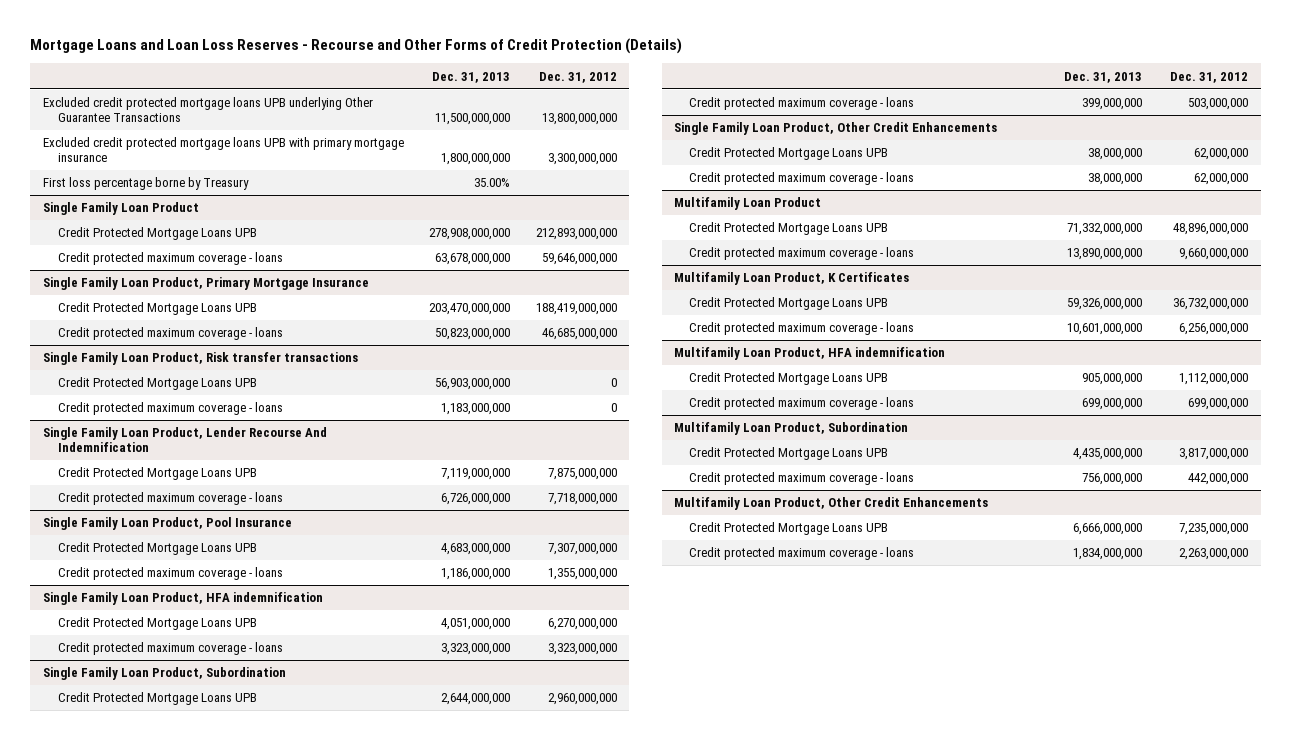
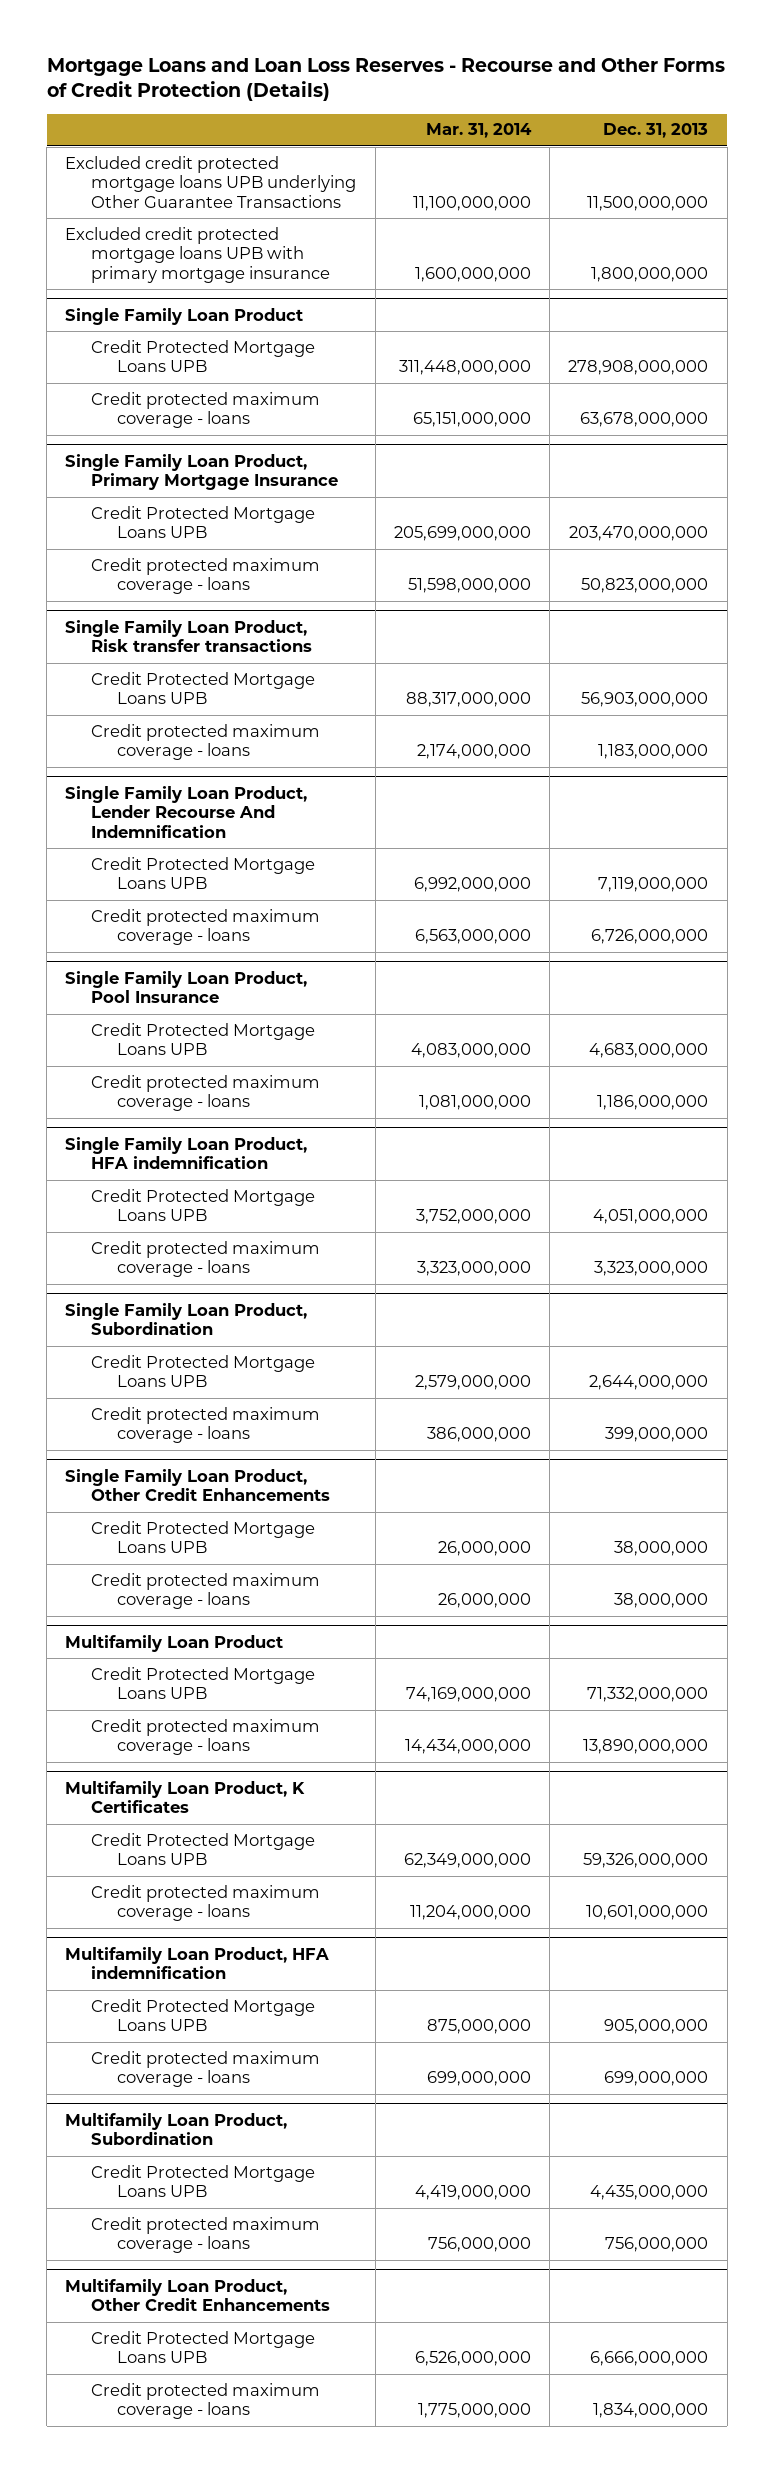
[538,71,617,83] Dec. 31, 2012 -> none
none -> [425,123,532,139] Mar. 31, 2014
[43,177,250,191] First loss percentage borne by Treasury -> none

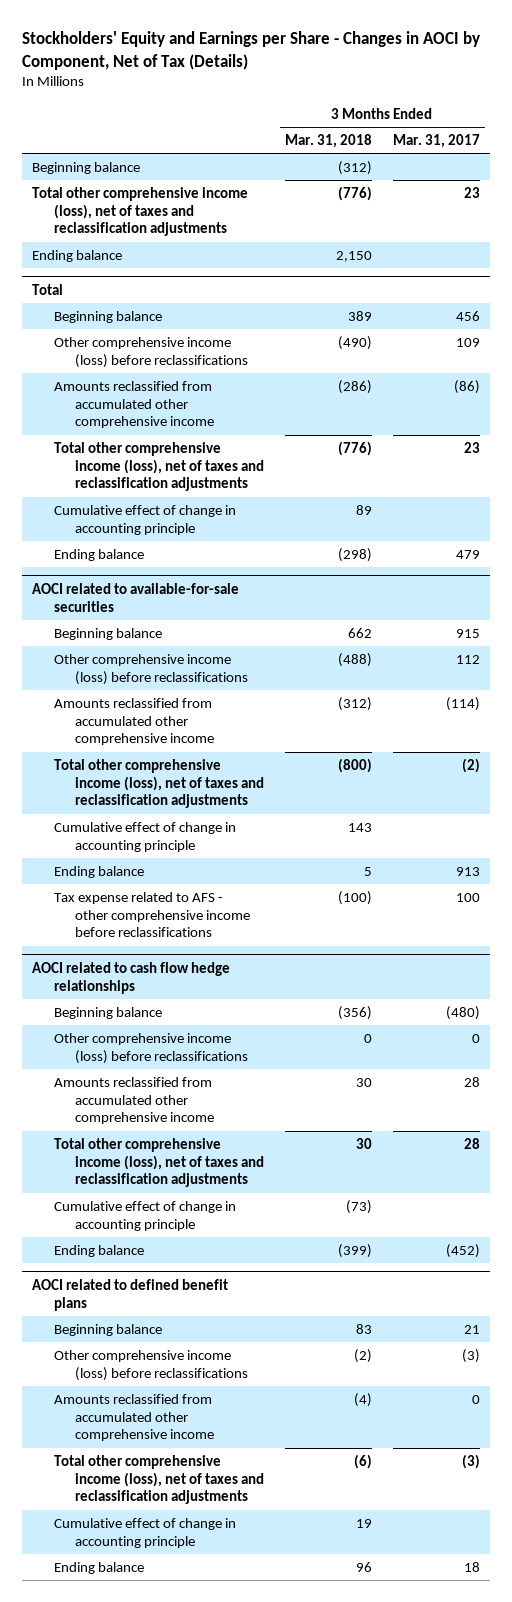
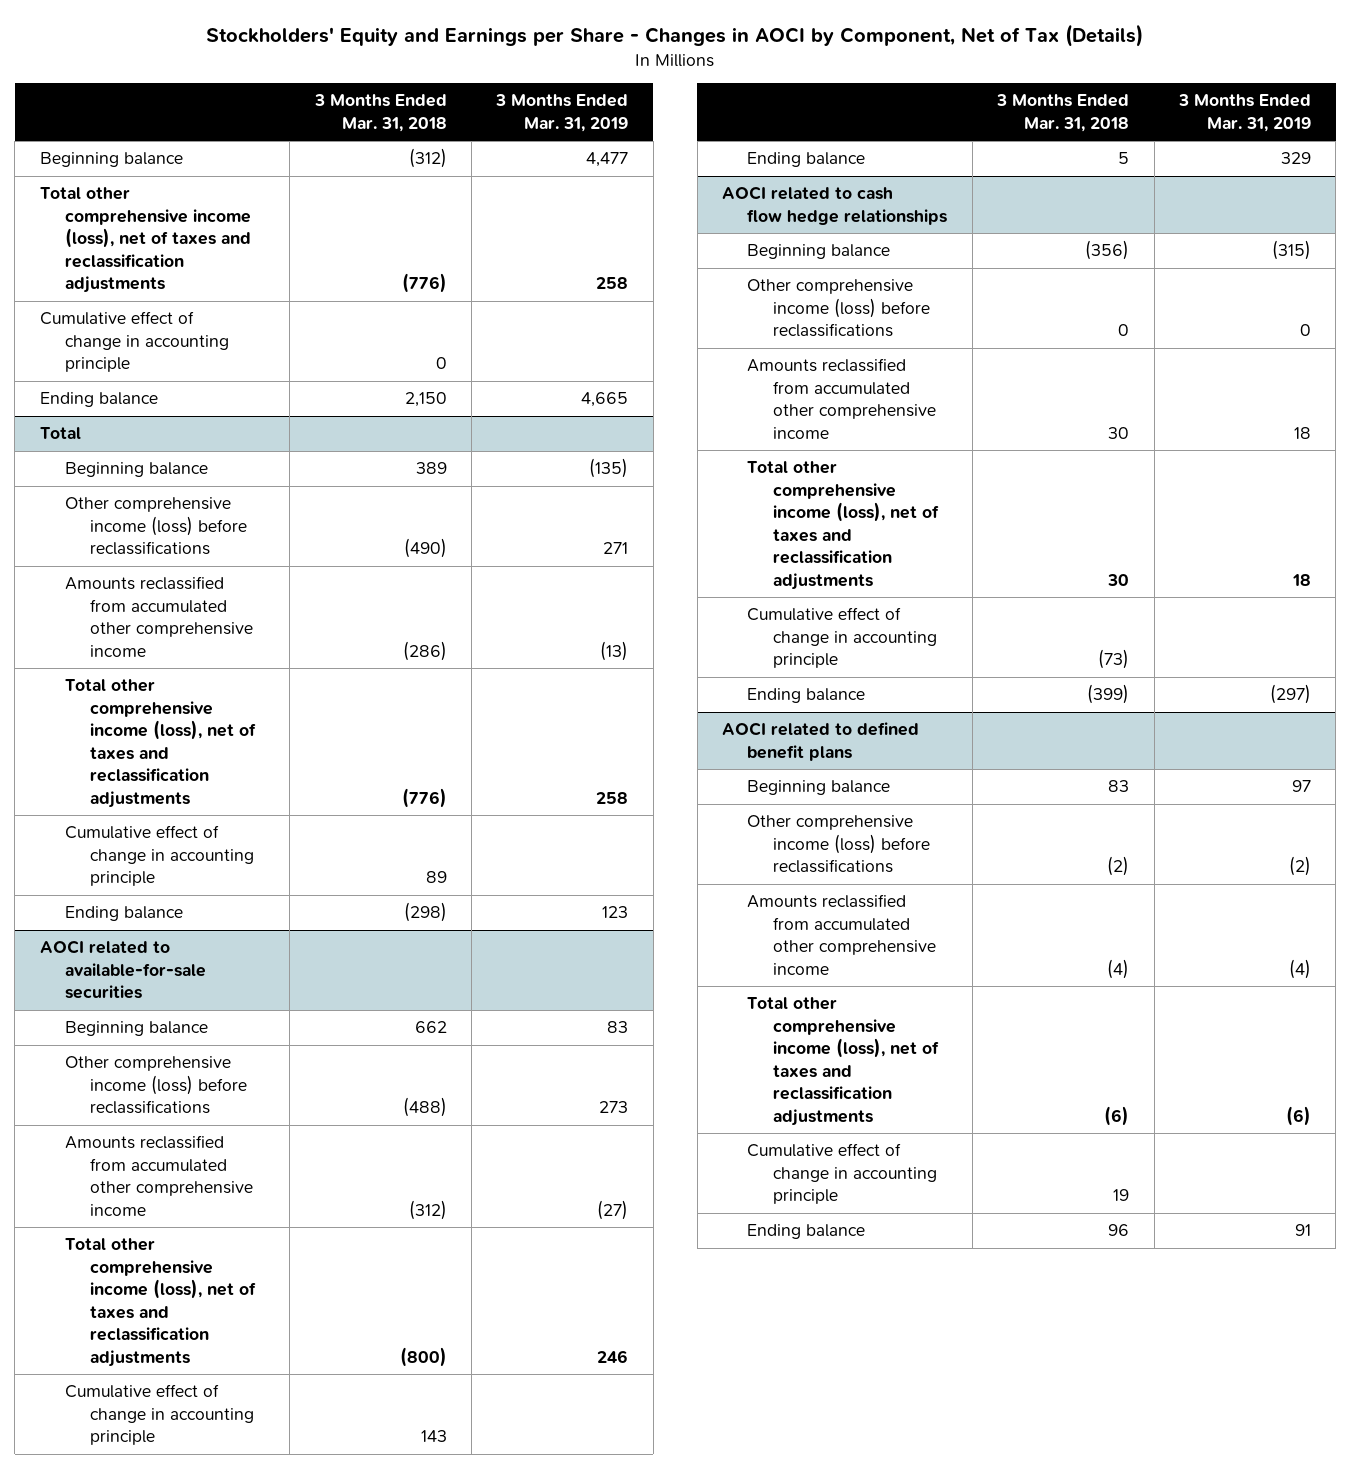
[392,133,480,148] Mar. 31, 2017 -> none
none -> [495,94,629,132] 3 Months Ended Mar. 31, 2019
none -> [39,311,229,373] Cumulative effect of change in accounting principle
[53,891,251,938] Tax expense related to AFS - other comprehensive income before reclassifications -> none

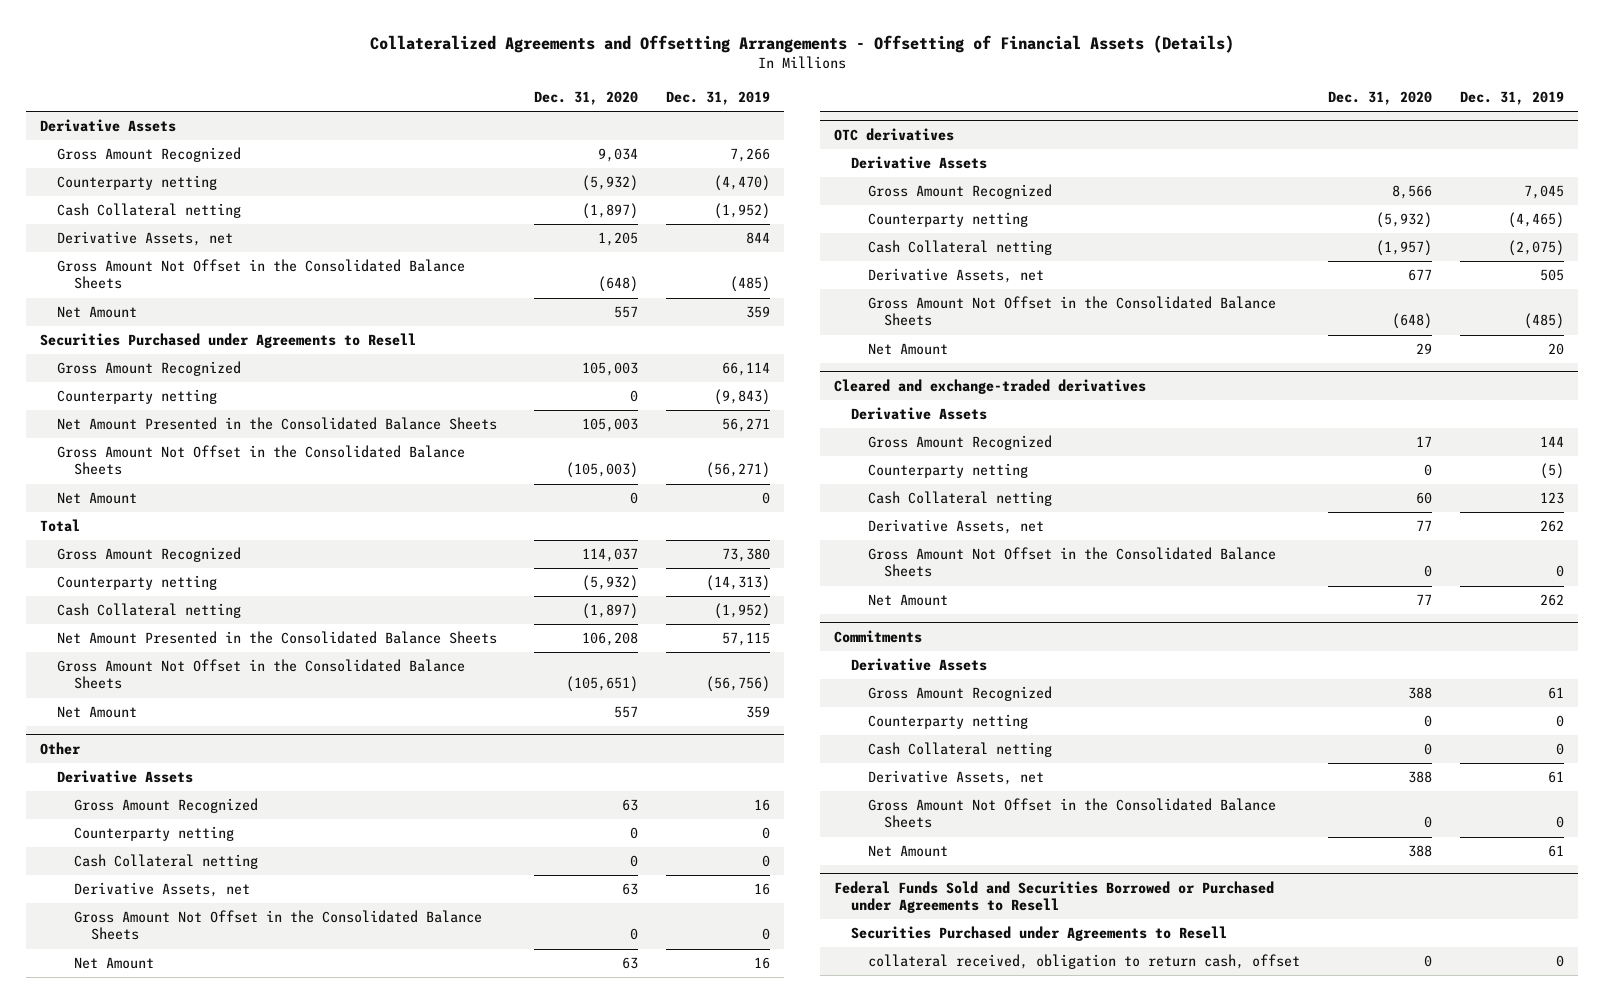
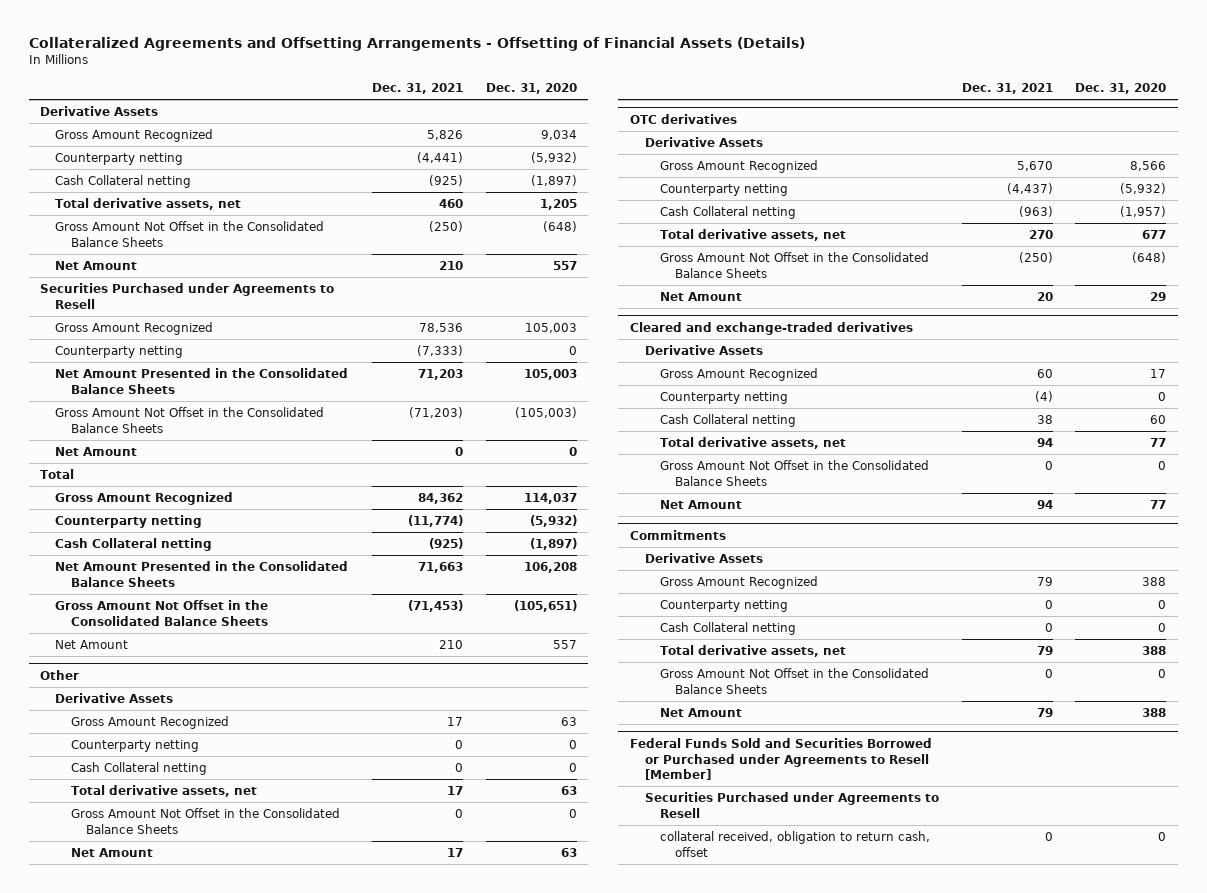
[665,91,770,106] Dec. 31, 2019 -> none
none -> [372,83,464,95] Dec. 31, 2021
[57,231,234,247] Derivative Assets, net -> [55,197,242,210] Total derivative assets, net
[73,882,250,898] Derivative Assets, net -> [70,784,257,797] Total derivative assets, net
[867,268,1044,284] Derivative Assets, net -> [660,228,847,241] Total derivative assets, net
[867,519,1044,535] Derivative Assets, net -> [660,436,847,449] Total derivative assets, net
[867,770,1044,786] Derivative Assets, net -> [660,644,847,657] Total derivative assets, net
[834,880,1275,913] Federal Funds Sold and Securities Borrowed or Purchased under Agreements to Resell -> [629,737,932,781] Federal Funds Sold and Securities Borrowed or Purchased under Agreements to Resell [Member]

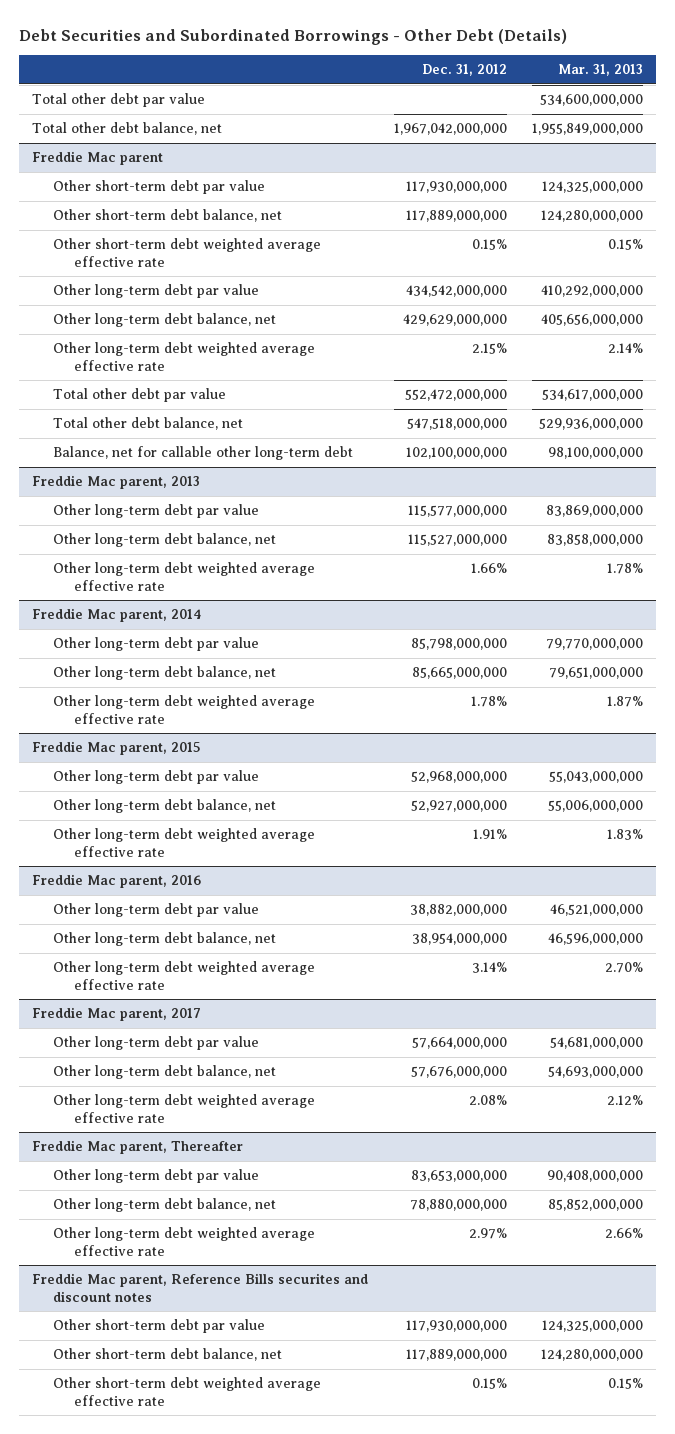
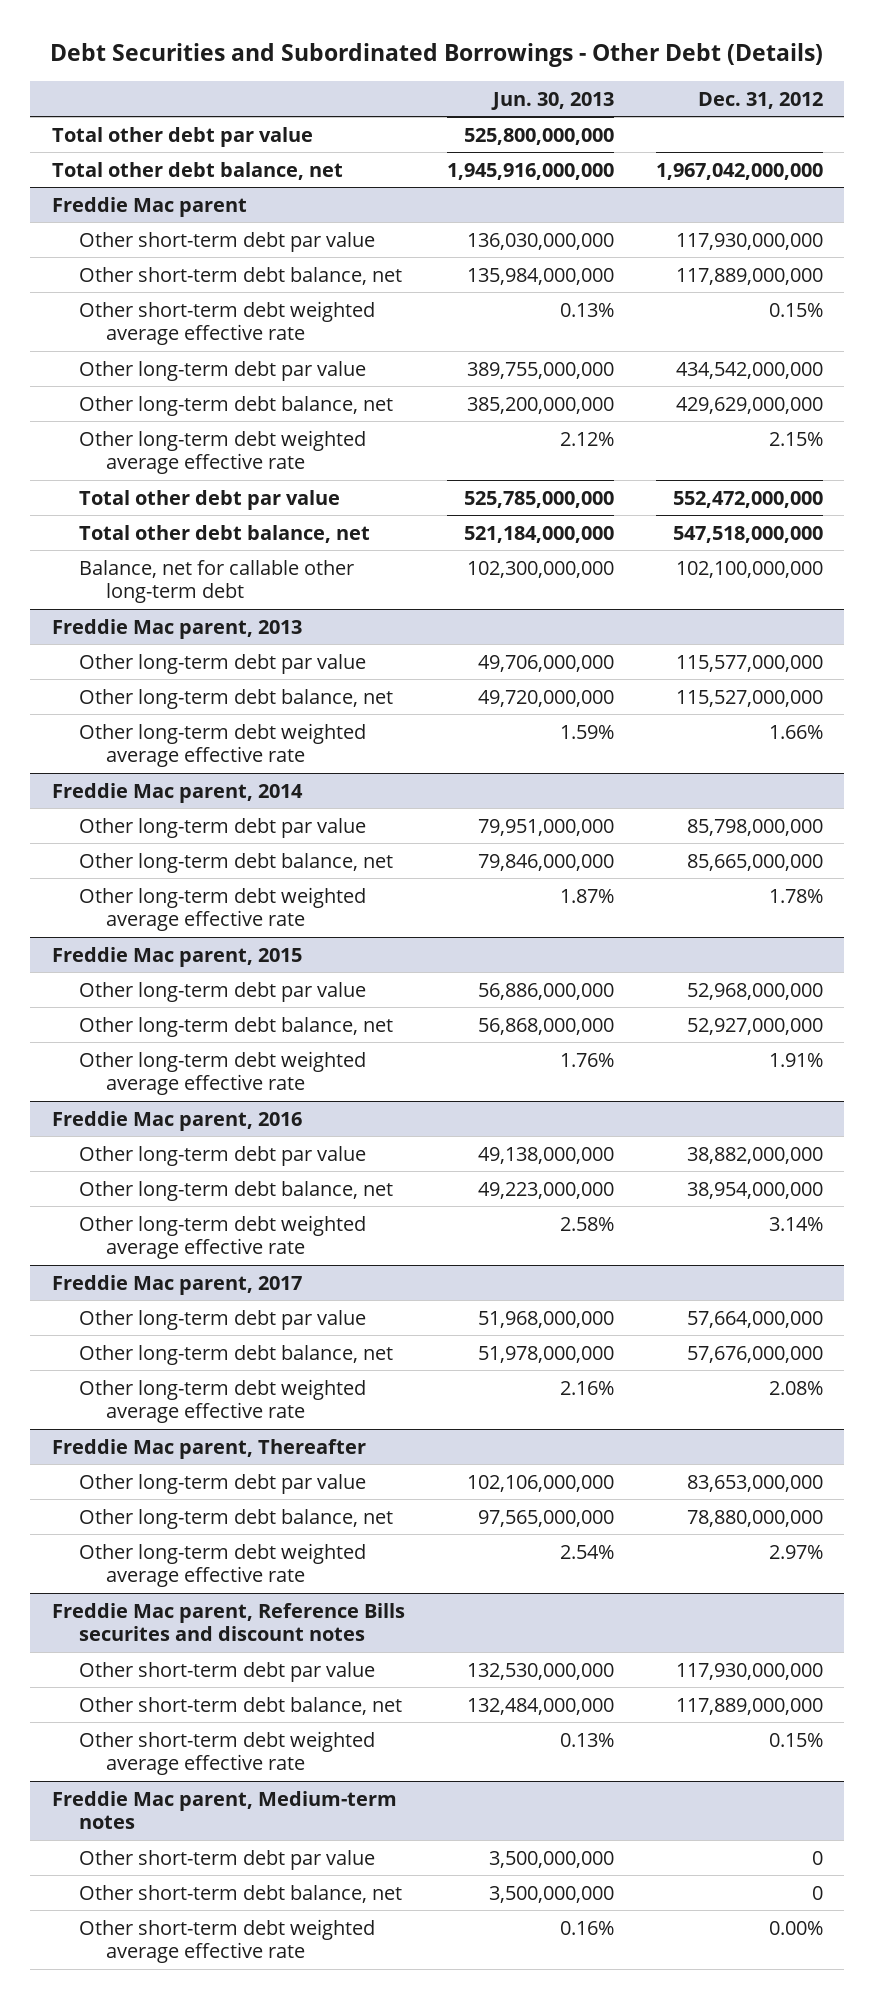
[558,64,644,77] Mar. 31, 2013 -> none
none -> [490,91,614,110] Jun. 30, 2013
none -> [51,1790,397,1830] Freddie Mac parent, Medium-term notes
none -> [78,1849,375,1870] Other short-term debt par value
none -> [78,1884,402,1903] Other short-term debt balance, net
none -> [78,1918,375,1964] Other short-term debt weighted average effective rate

